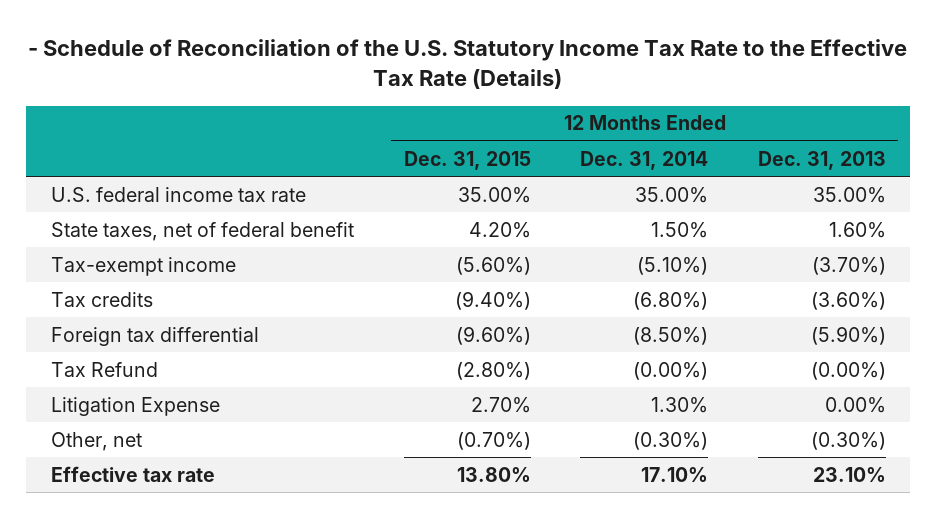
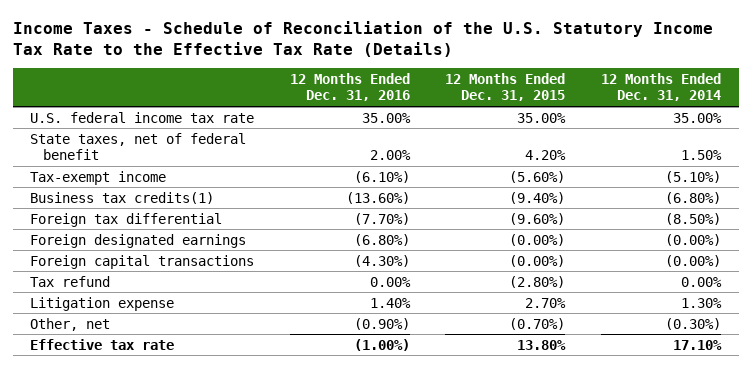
[28,39,908,90] - Schedule of Reconciliation of the U.S. Statutory Income Tax Rate to the Effective Tax Rate (Details) -> [12,20,713,57] Income Taxes - Schedule of Reconciliation of the U.S. Statutory Income Tax Rate to the Effective Tax Rate (Details)
[757,150,886,170] Dec. 31, 2013 -> none
none -> [289,73,410,102] 12 Months Ended Dec. 31, 2016
[51,291,154,307] Tax credits -> [30,191,215,204] Business tax credits(1)
none -> [30,233,247,248] Foreign designated earnings
none -> [30,254,255,269] Foreign capital transactions
[51,361,159,377] Tax Refund -> [30,275,111,287] Tax refund
[633,361,709,380] (0.00%) -> [680,276,722,287] 0.00%
[51,396,221,416] Litigation Expense -> [30,296,175,311] Litigation expense

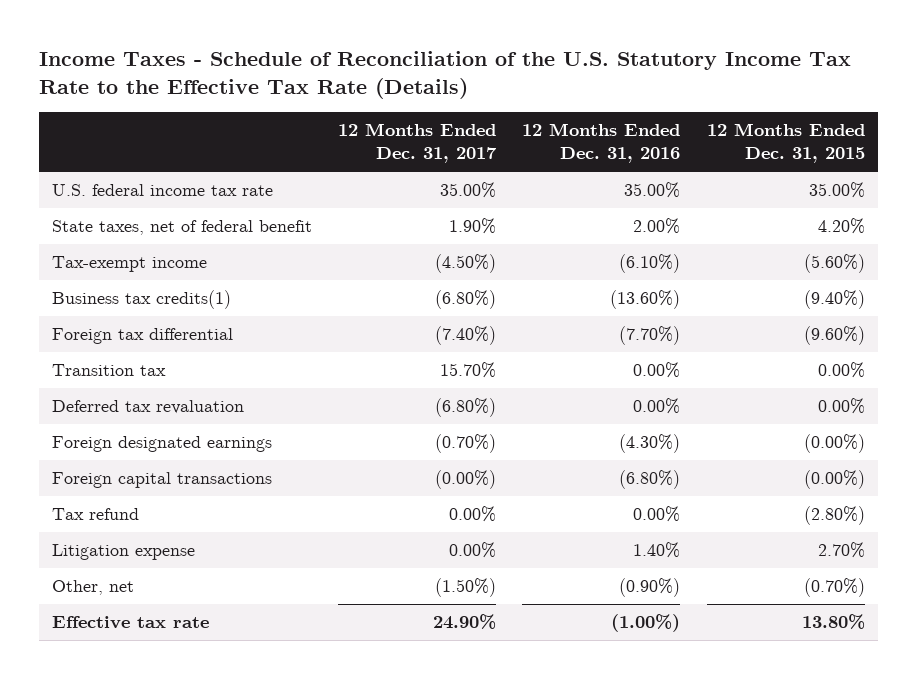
[600,73,721,102] 12 Months Ended Dec. 31, 2014 -> none
none -> [338,123,498,164] 12 Months Ended Dec. 31, 2017
none -> [51,364,166,377] Transition tax
none -> [51,400,244,415] Deferred tax revaluation
[353,233,410,246] (6.80%) -> [619,434,681,454] (4.30%)
[353,254,410,267] (4.30%) -> [619,470,681,490] (6.80%)

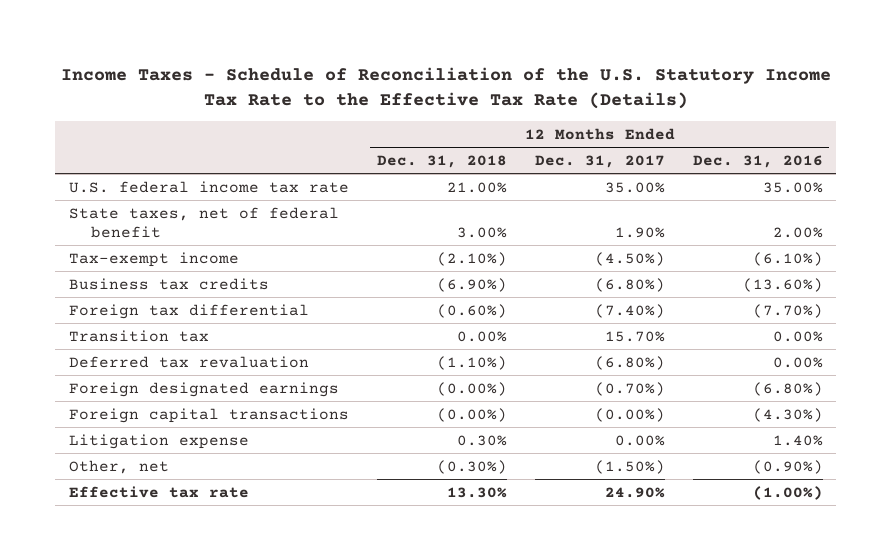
[706,123,865,164] 12 Months Ended Dec. 31, 2015 -> none
none -> [376,154,507,168] Dec. 31, 2018
[51,290,231,310] Business tax credits(1) -> [68,277,269,290] Business tax credits
[51,508,139,521] Tax refund -> none
[619,434,681,454] (4.30%) -> [752,381,823,396] (6.80%)
[619,470,681,490] (6.80%) -> [752,407,823,422] (4.30%)

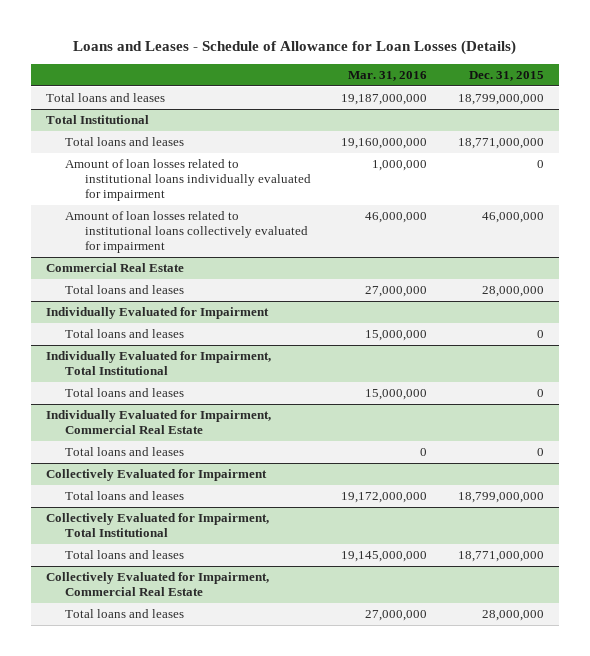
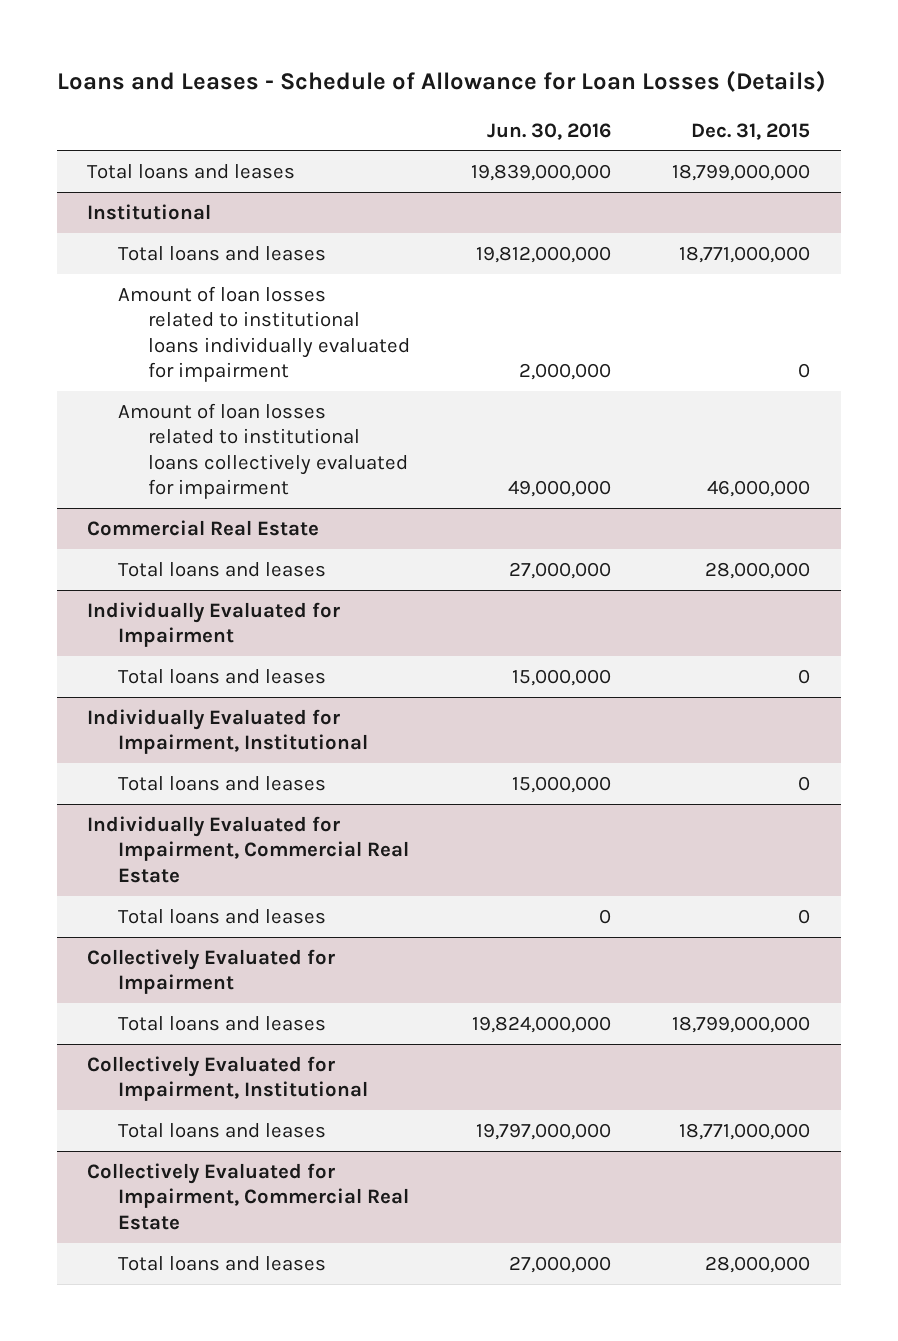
[348,70,428,81] Mar. 31, 2016 -> none
none -> [487,122,612,140] Jun. 30, 2016
[46,115,150,125] Total Institutional -> [87,203,212,220] Institutional
[46,351,272,376] Individually Evaluated for Impairment, Total Institutional -> [87,708,368,755] Individually Evaluated for Impairment, Institutional
[46,513,270,538] Collectively Evaluated for Impairment, Total Institutional -> [87,1055,368,1102] Collectively Evaluated for Impairment, Institutional

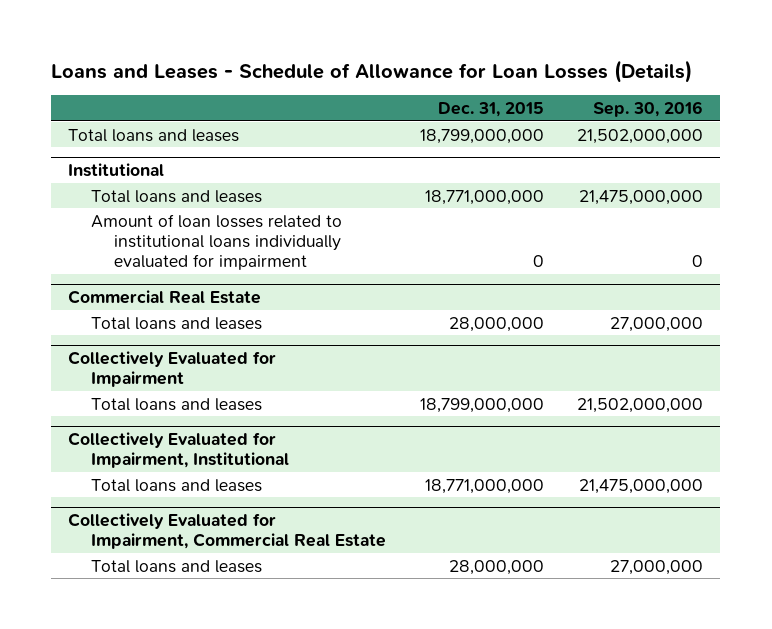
[487,122,612,140] Jun. 30, 2016 -> none
none -> [593,100,704,117] Sep. 30, 2016
[117,402,409,500] Amount of loan losses related to institutional loans collectively evaluated for impairment -> none
[87,601,341,648] Individually Evaluated for Impairment -> none
[117,668,326,684] Total loans and leases -> none
[87,708,368,755] Individually Evaluated for Impairment, Institutional -> none
[117,775,326,791] Total loans and leases -> none
[87,815,409,883] Individually Evaluated for Impairment, Commercial Real Estate -> none
[117,908,326,924] Total loans and leases -> none

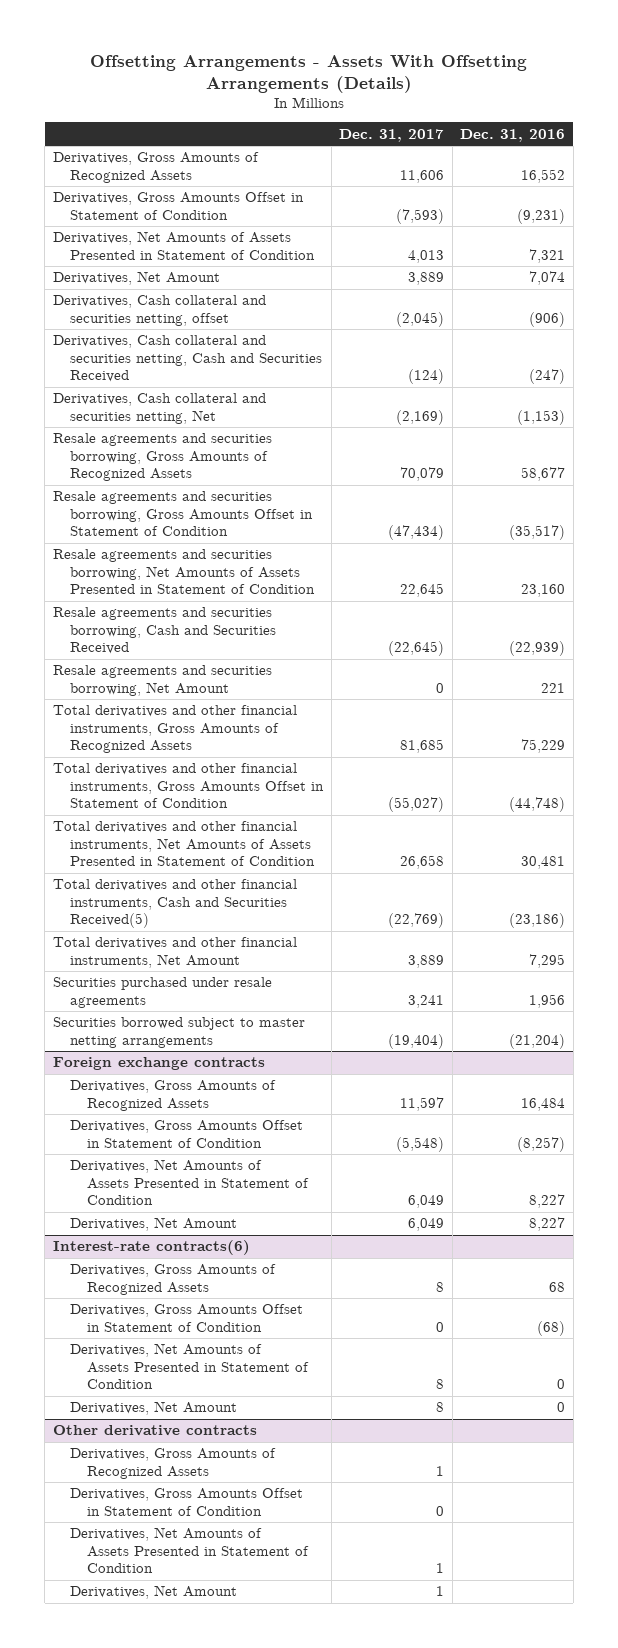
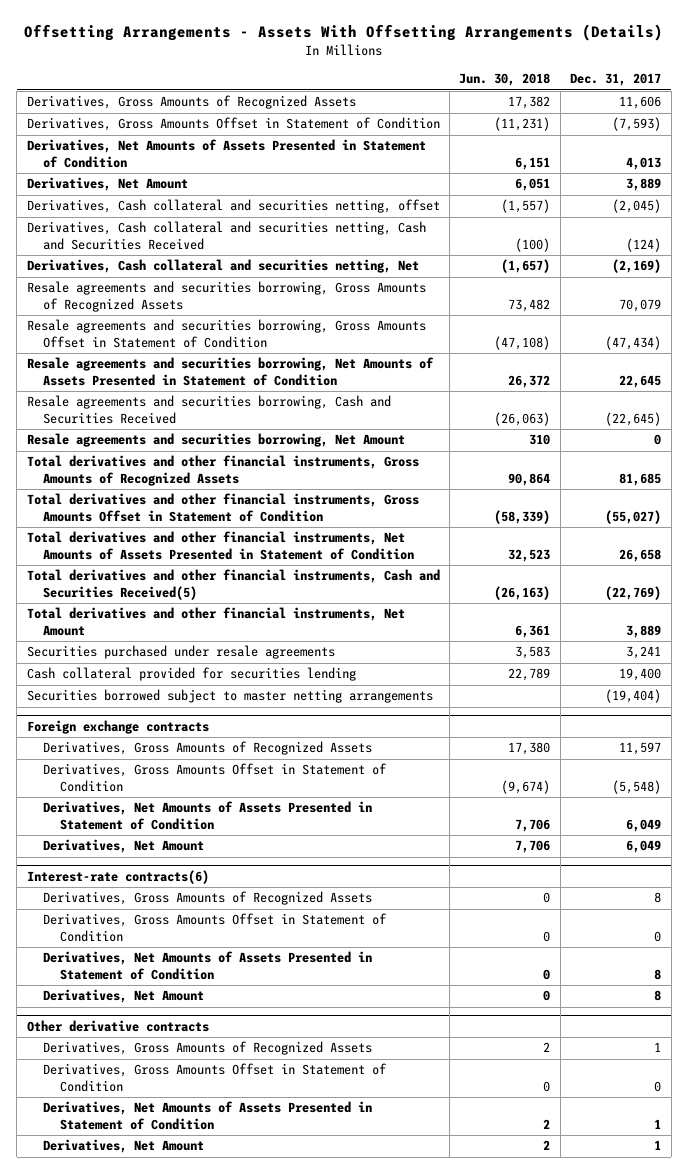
[460,128,566,142] Dec. 31, 2016 -> none
none -> [459,73,551,87] Jun. 30, 2018
none -> [26,667,356,682] Cash collateral provided for securities lending

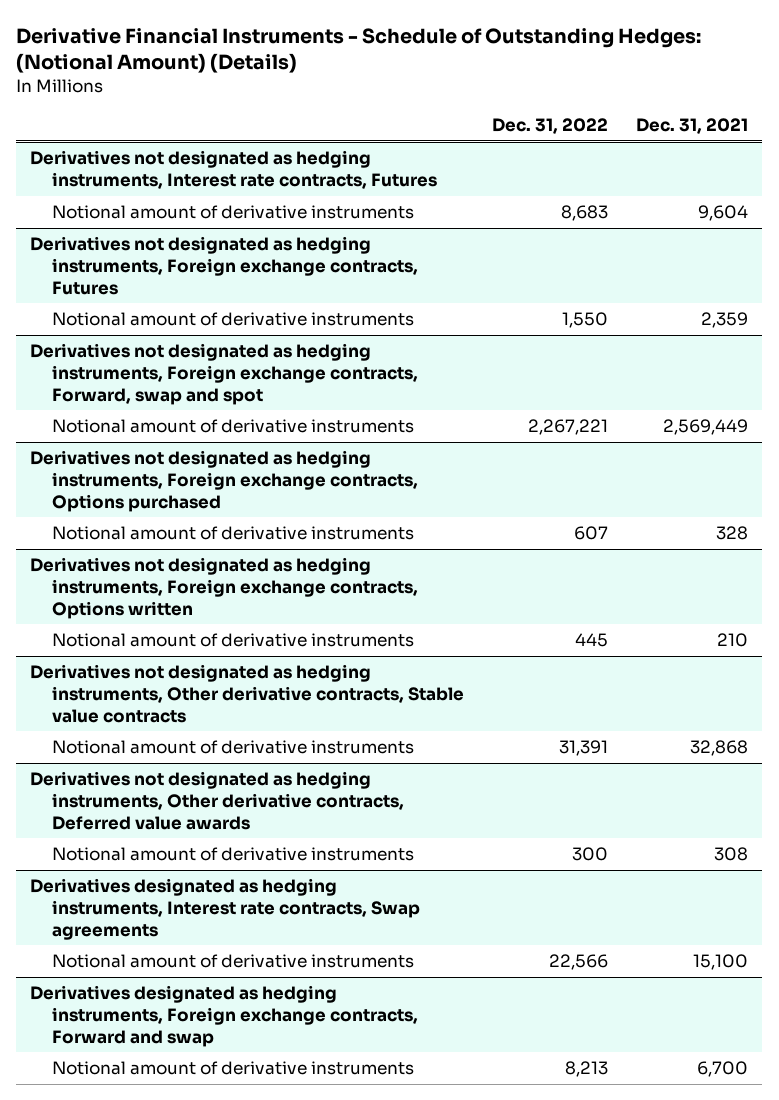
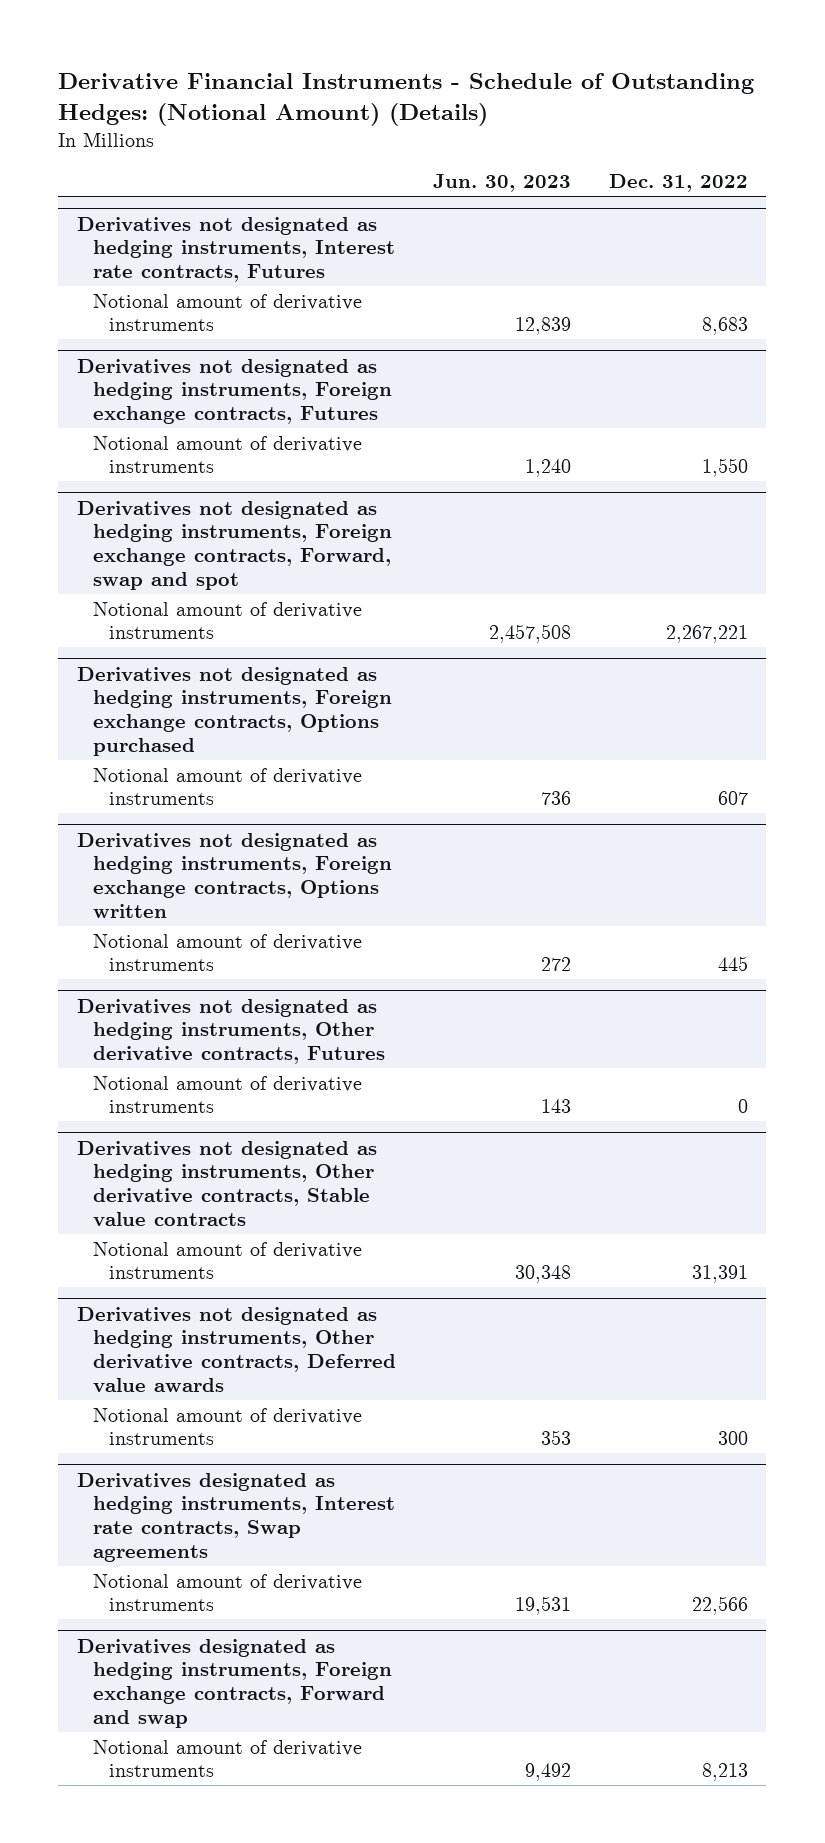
[636,118,749,135] Dec. 31, 2021 -> none
none -> [433,174,572,193] Jun. 30, 2023
none -> [76,998,386,1065] Derivatives not designated as hedging instruments, Other derivative contracts, Futures
none -> [93,1075,363,1114] Notional amount of derivative instruments

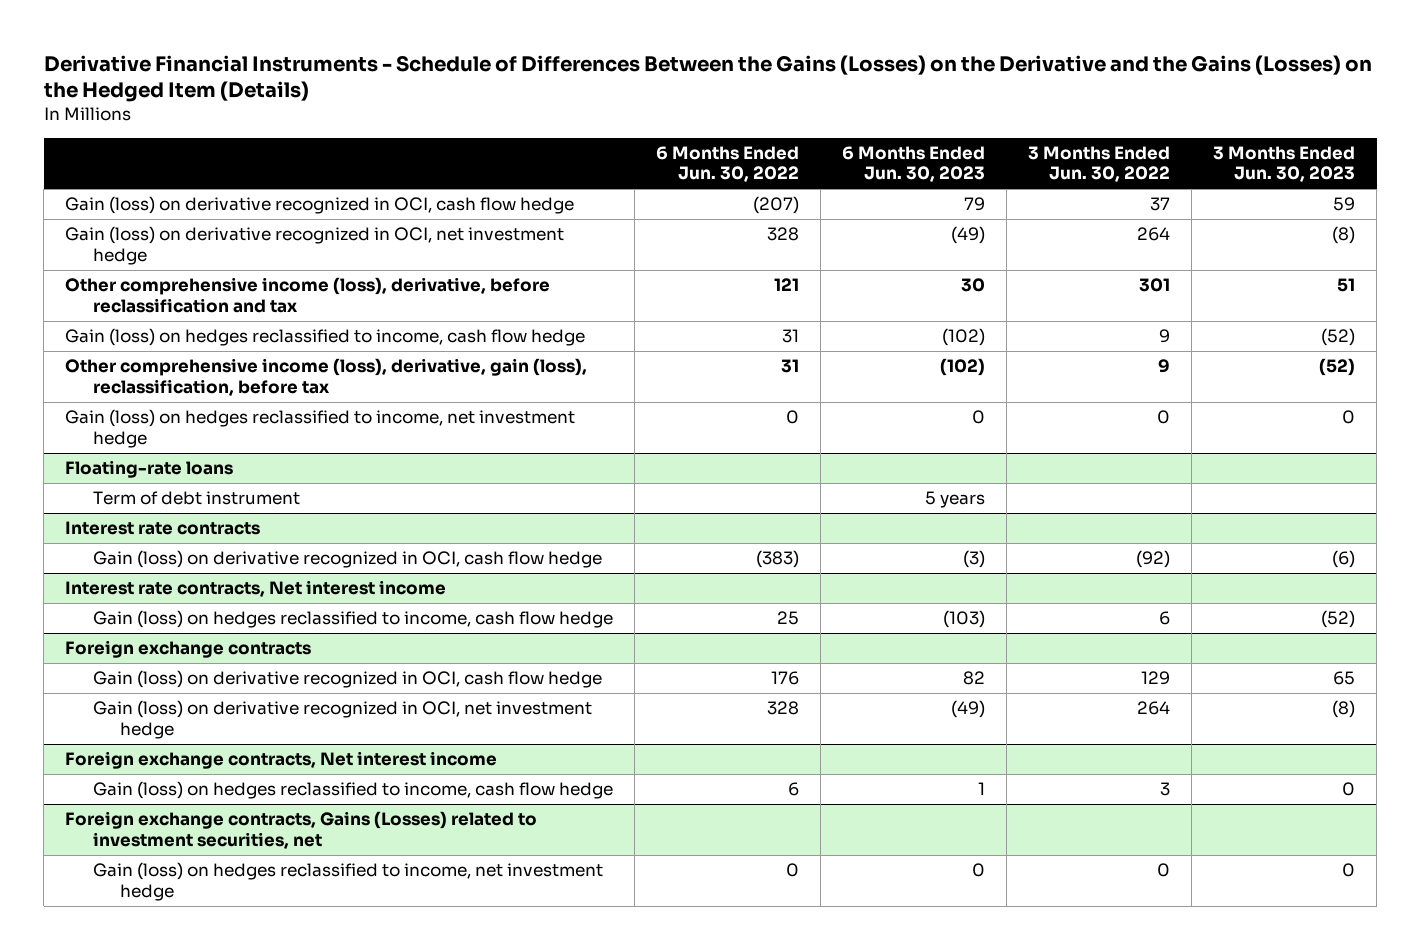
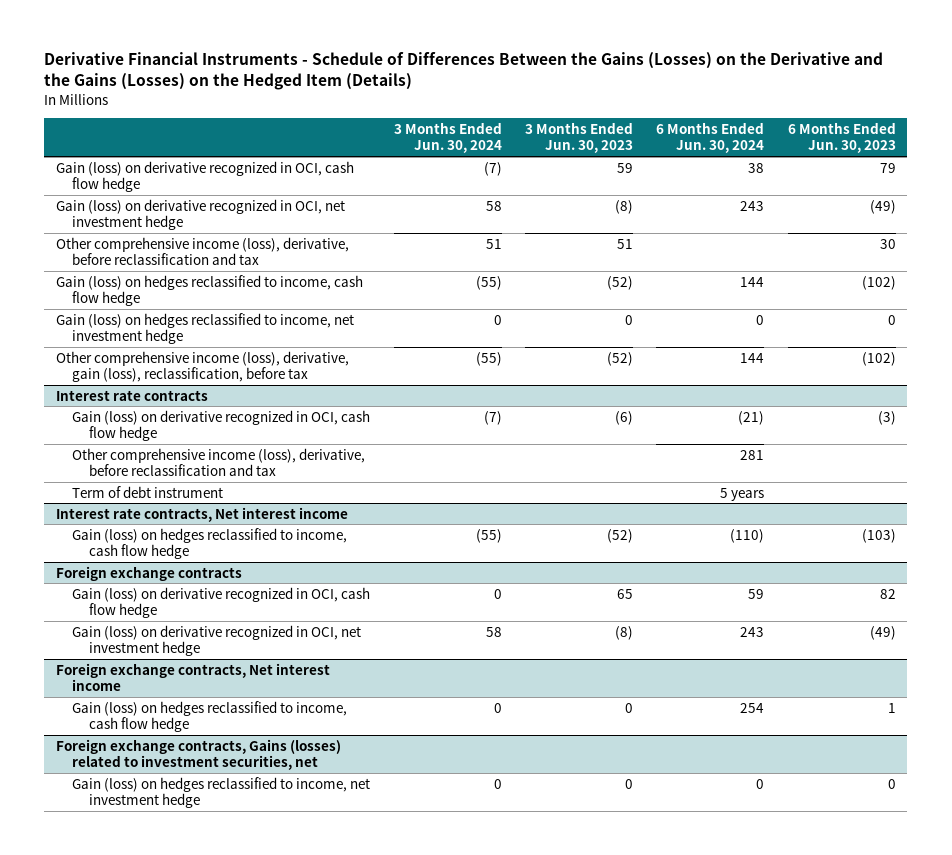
[655,145,799,183] 6 Months Ended Jun. 30, 2022 -> none
[1028,145,1171,183] 3 Months Ended Jun. 30, 2022 -> none
none -> [393,121,502,154] 3 Months Ended Jun. 30, 2024
none -> [656,121,765,154] 6 Months Ended Jun. 30, 2024
[65,460,234,479] Floating-rate loans -> none
[92,491,300,506] Term of debt instrument -> none
[65,358,588,396] Other comprehensive income (loss), derivative, gain (loss), reclassification, before tax -> [55,350,349,383] Other comprehensive income (loss), derivative, gain (loss), reclassification, before tax
none -> [72,447,366,477] Other comprehensive income (loss), derivative, before reclassification and tax
none -> [72,485,224,498] Term of debt instrument
[65,811,538,849] Foreign exchange contracts, Gains (Losses) related to investment securities, net -> [55,738,341,771] Foreign exchange contracts, Gains (losses) related to investment securities, net

